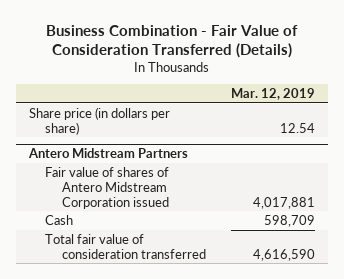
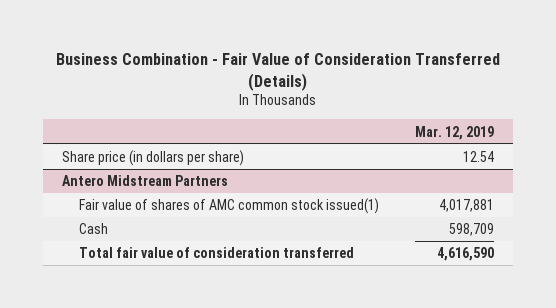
[45,166,170,209] Fair value of shares of Antero Midstream Corporation issued -> [79,198,380,215] Fair value of shares of AMC common stock issued(1)

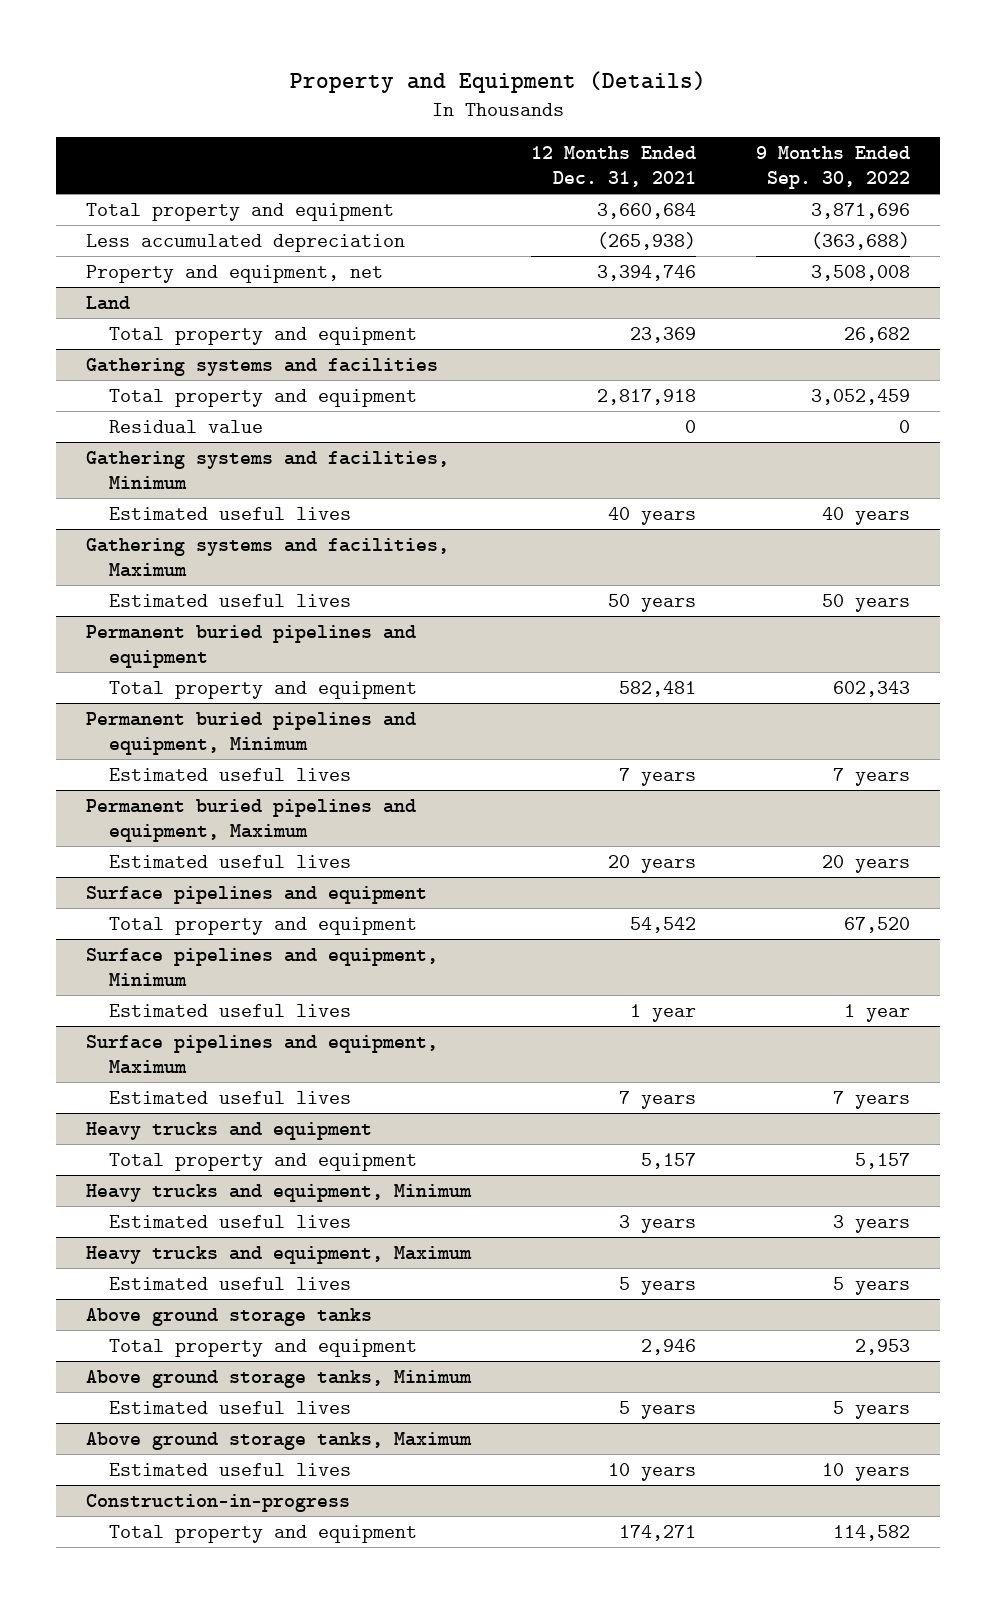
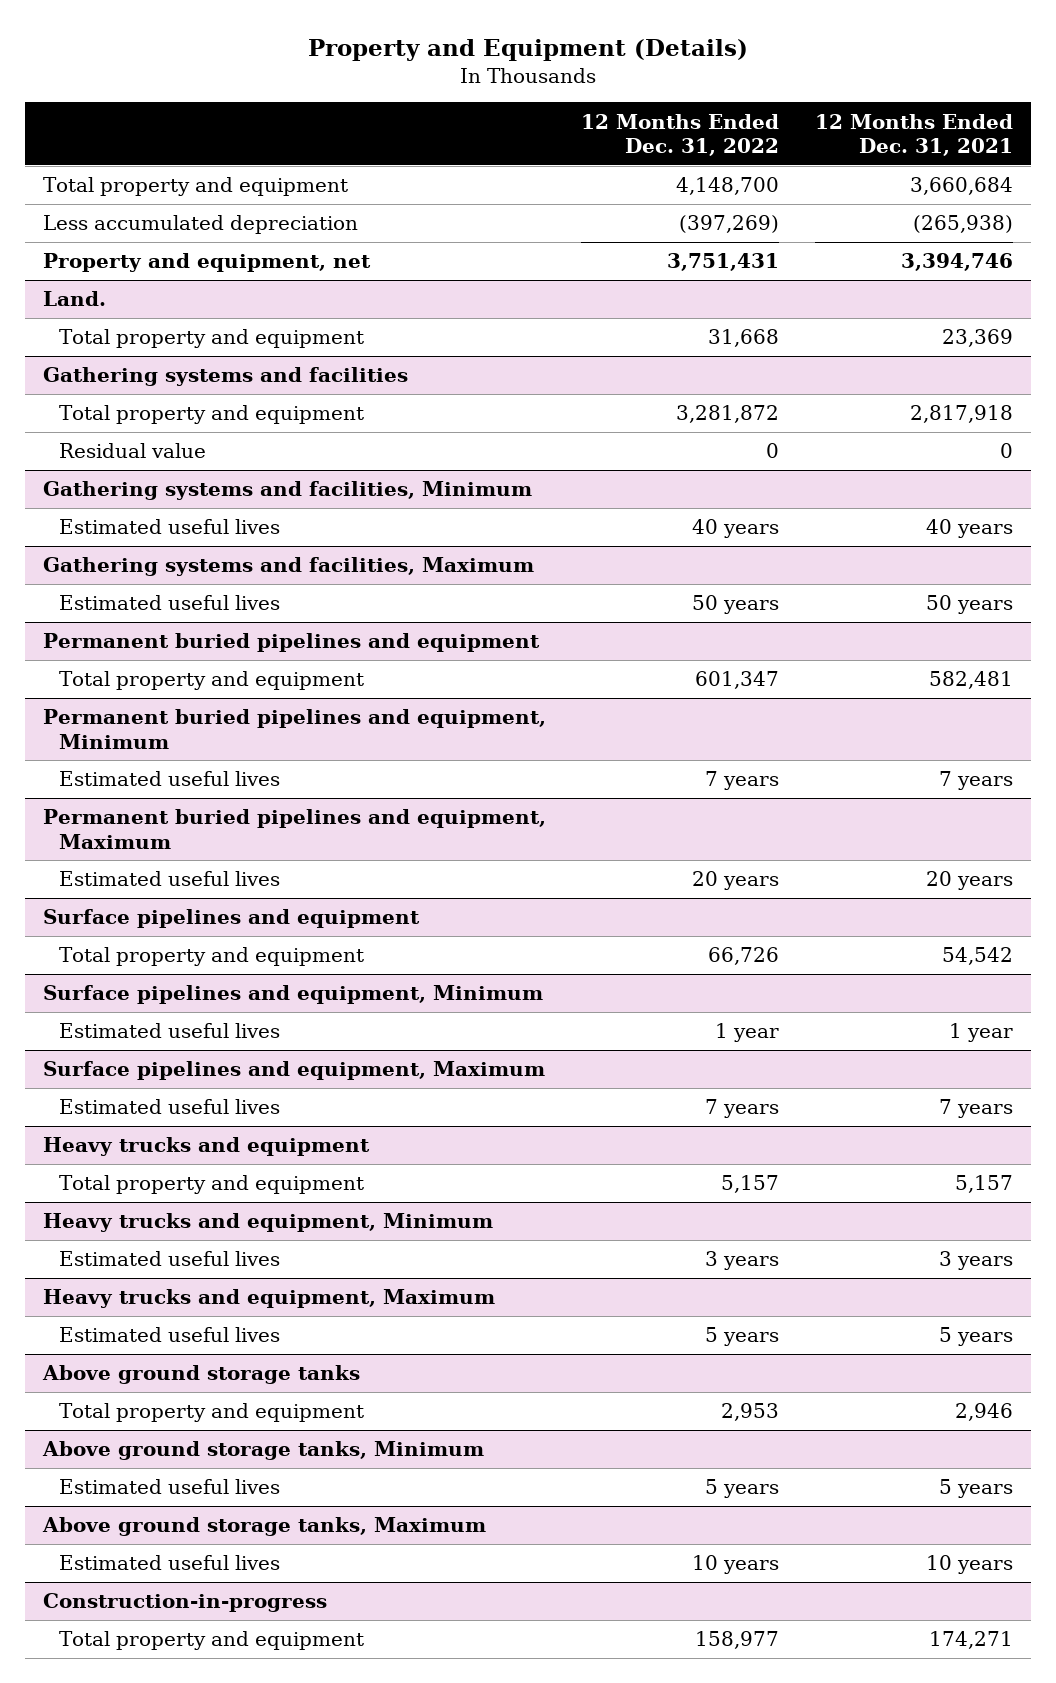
[755,145,910,190] 9 Months Ended Sep. 30, 2022 -> none
none -> [581,113,780,156] 12 Months Ended Dec. 31, 2022
[85,295,130,310] Land -> [42,291,106,307] Land.

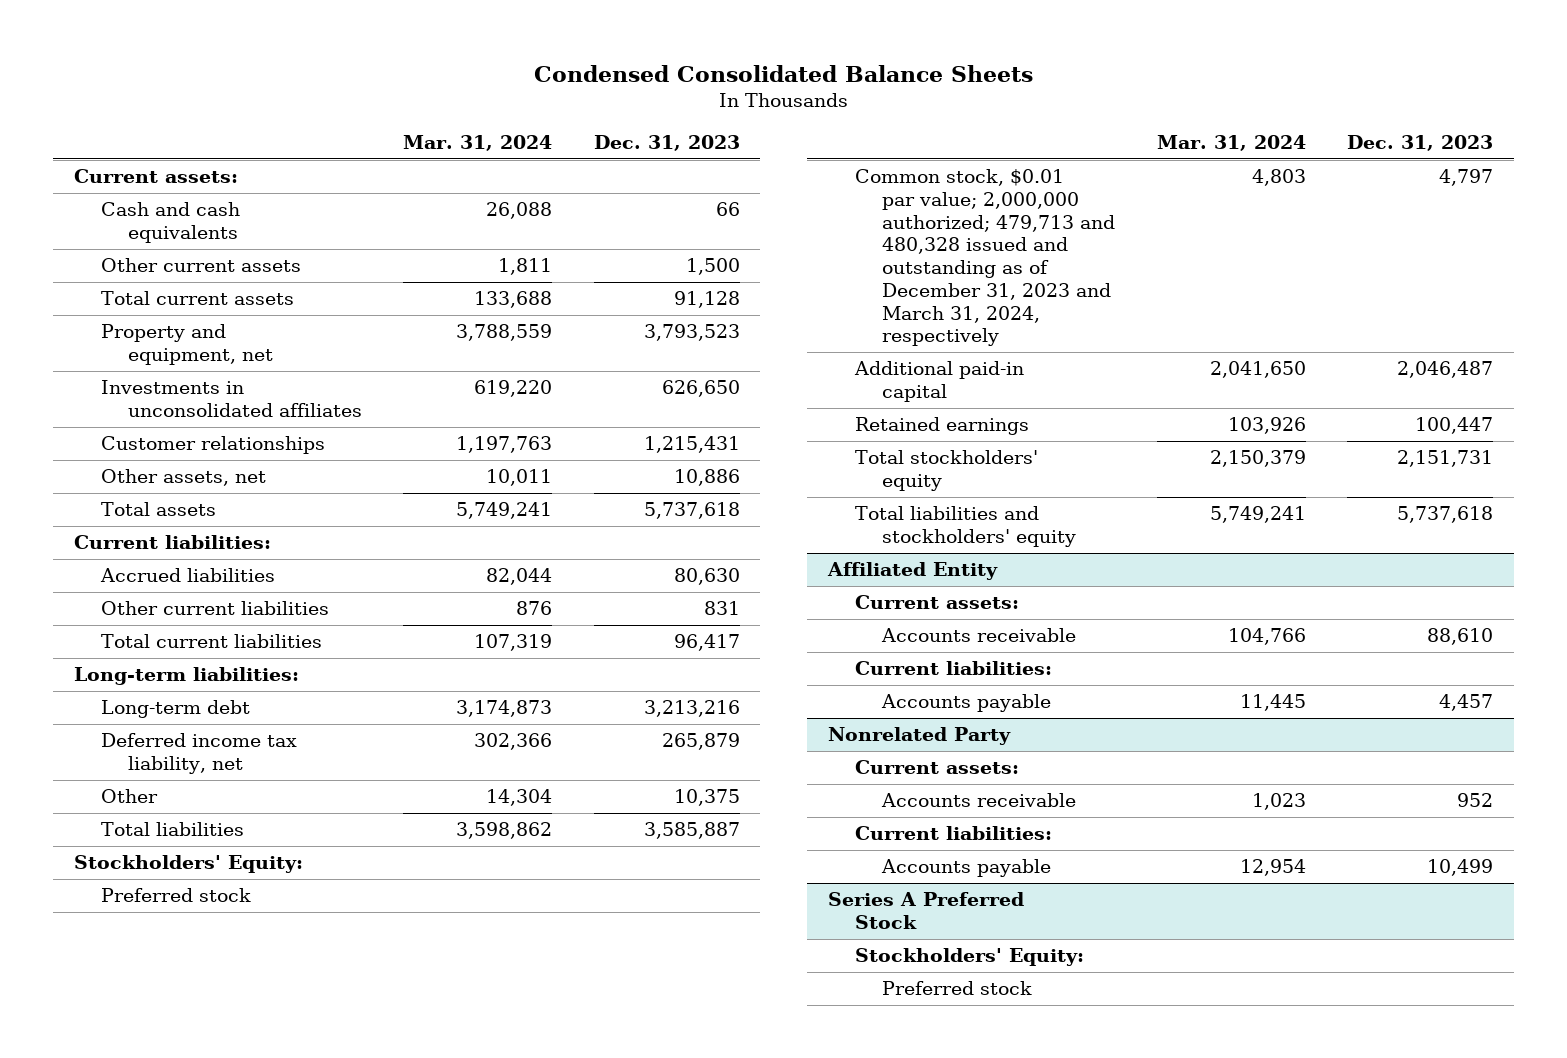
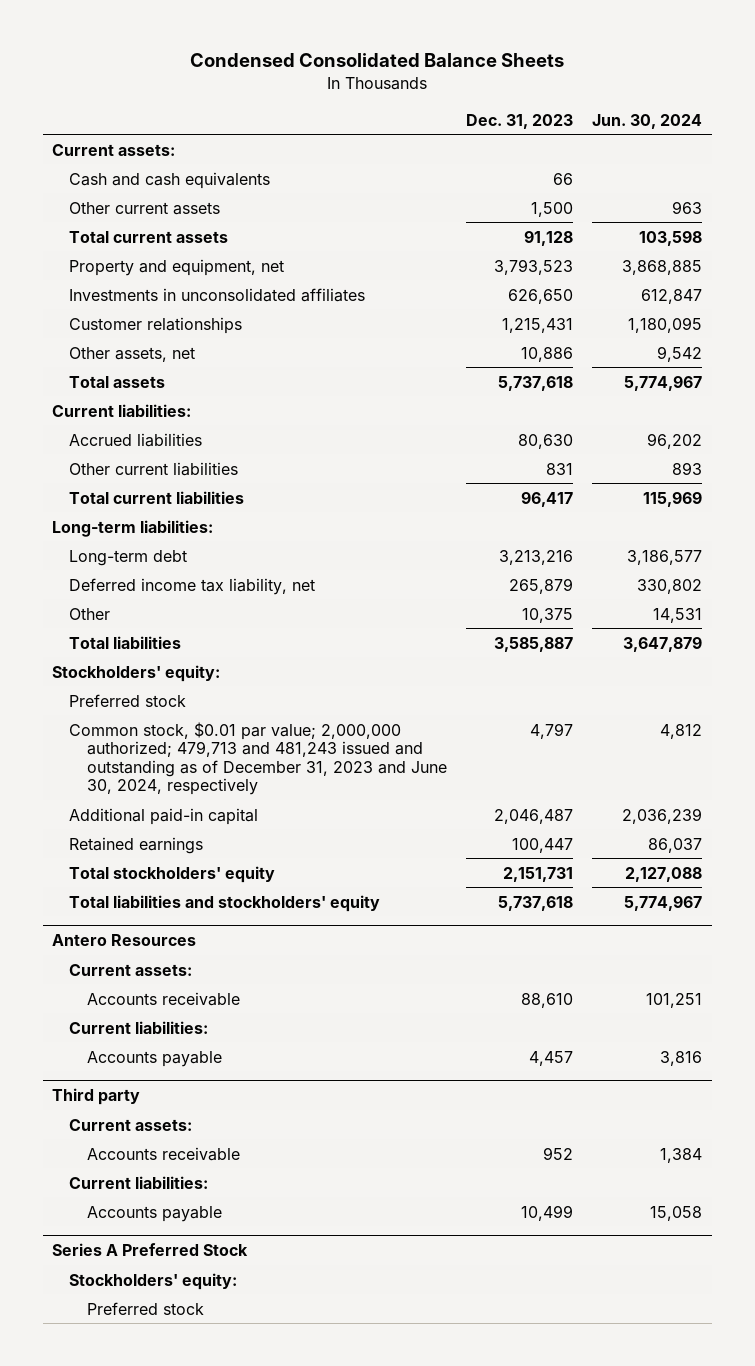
[403,135,553,152] Mar. 31, 2024 -> none
none -> [592,113,703,129] Jun. 30, 2024
[73,855,303,874] Stockholders' Equity: -> [52,664,221,682] Stockholders' equity:
[854,169,1115,347] Common stock, $0.01 par value; 2,000,000 authorized; 479,713 and 480,328 issued and outstanding as of December 31, 2023 and March 31, 2024, respectively -> [69,721,447,796] Common stock, $0.01 par value; 2,000,000 authorized; 479,713 and 481,243 issued and outstanding as of December 31, 2023 and June 30, 2024, respectively
[826,562,998,581] Affiliated Entity -> [52,933,197,946] Antero Resources
[827,727,1011,746] Nonrelated Party -> [52,1087,141,1105] Third party
[854,948,1084,967] Stockholders' Equity: -> [69,1272,238,1290] Stockholders' equity:

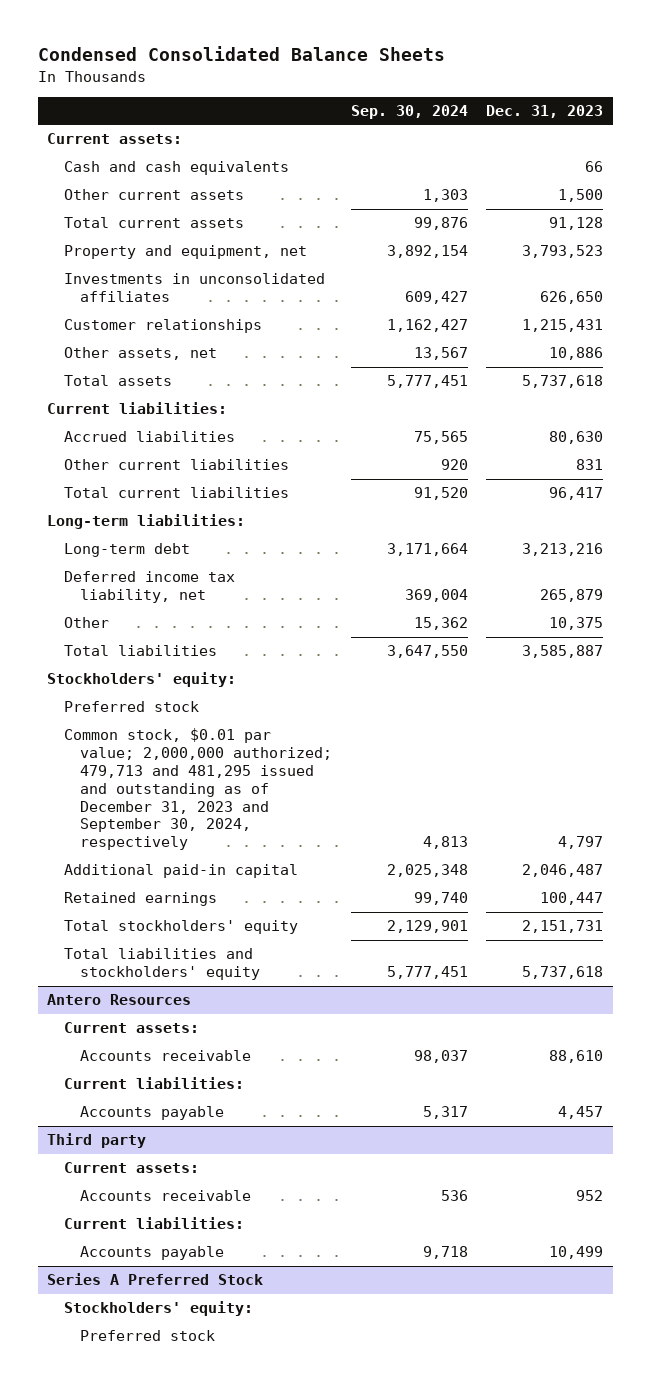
[592,113,703,129] Jun. 30, 2024 -> none
none -> [350,105,468,120] Sep. 30, 2024
[69,721,447,796] Common stock, $0.01 par value; 2,000,000 authorized; 479,713 and 481,243 issued and outstanding as of December 31, 2023 and June 30, 2024, respectively -> [63,728,332,851] Common stock, $0.01 par value; 2,000,000 authorized; 479,713 and 481,295 issued and outstanding as of December 31, 2023 and September 30, 2024, respectively

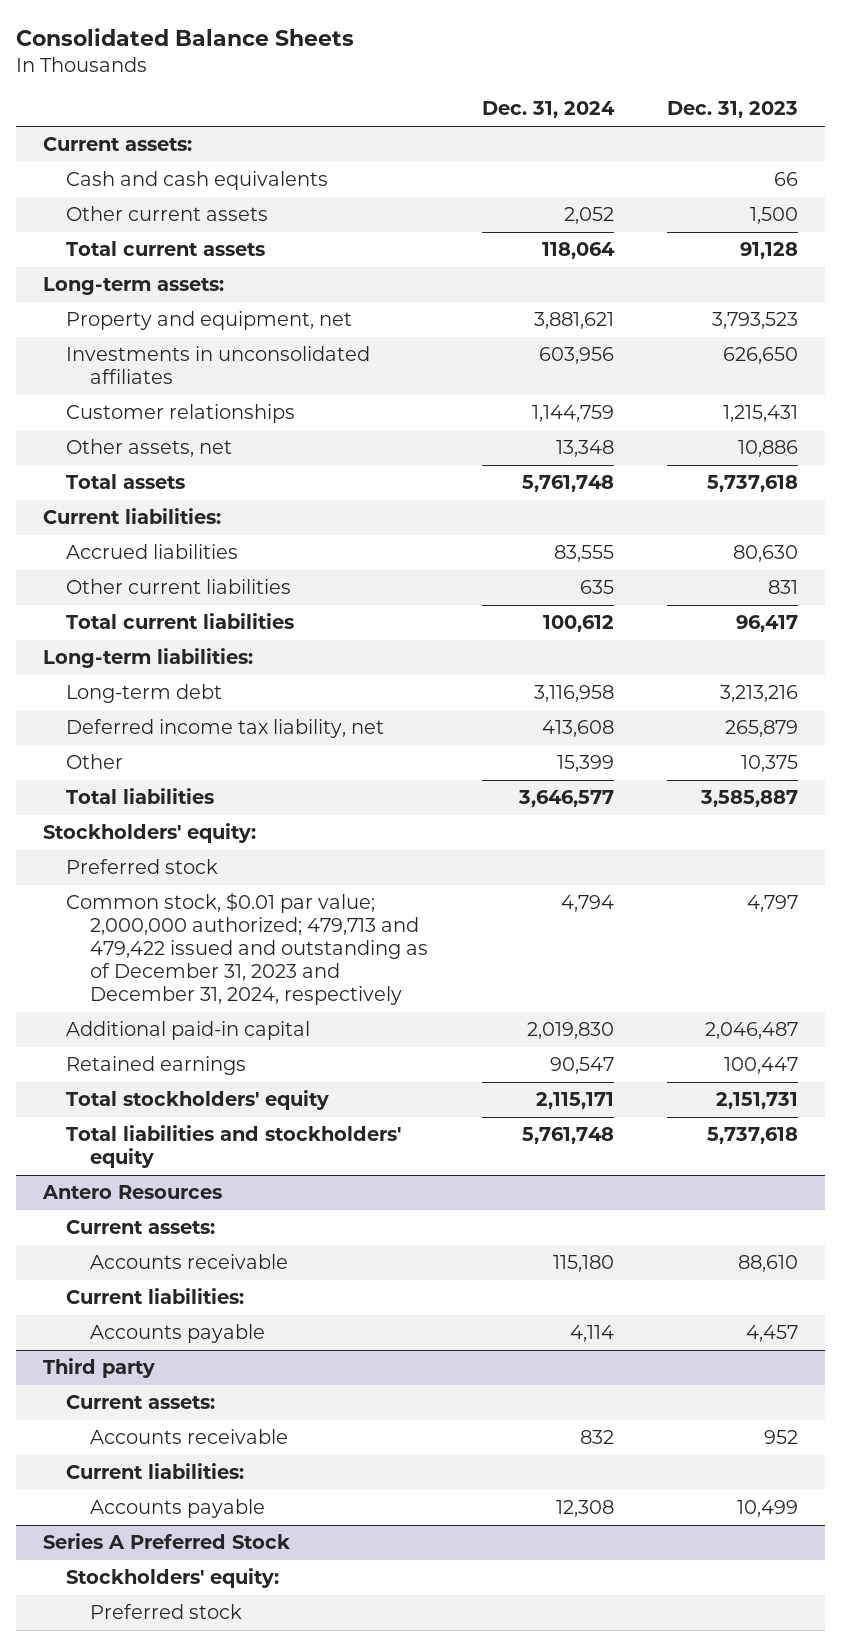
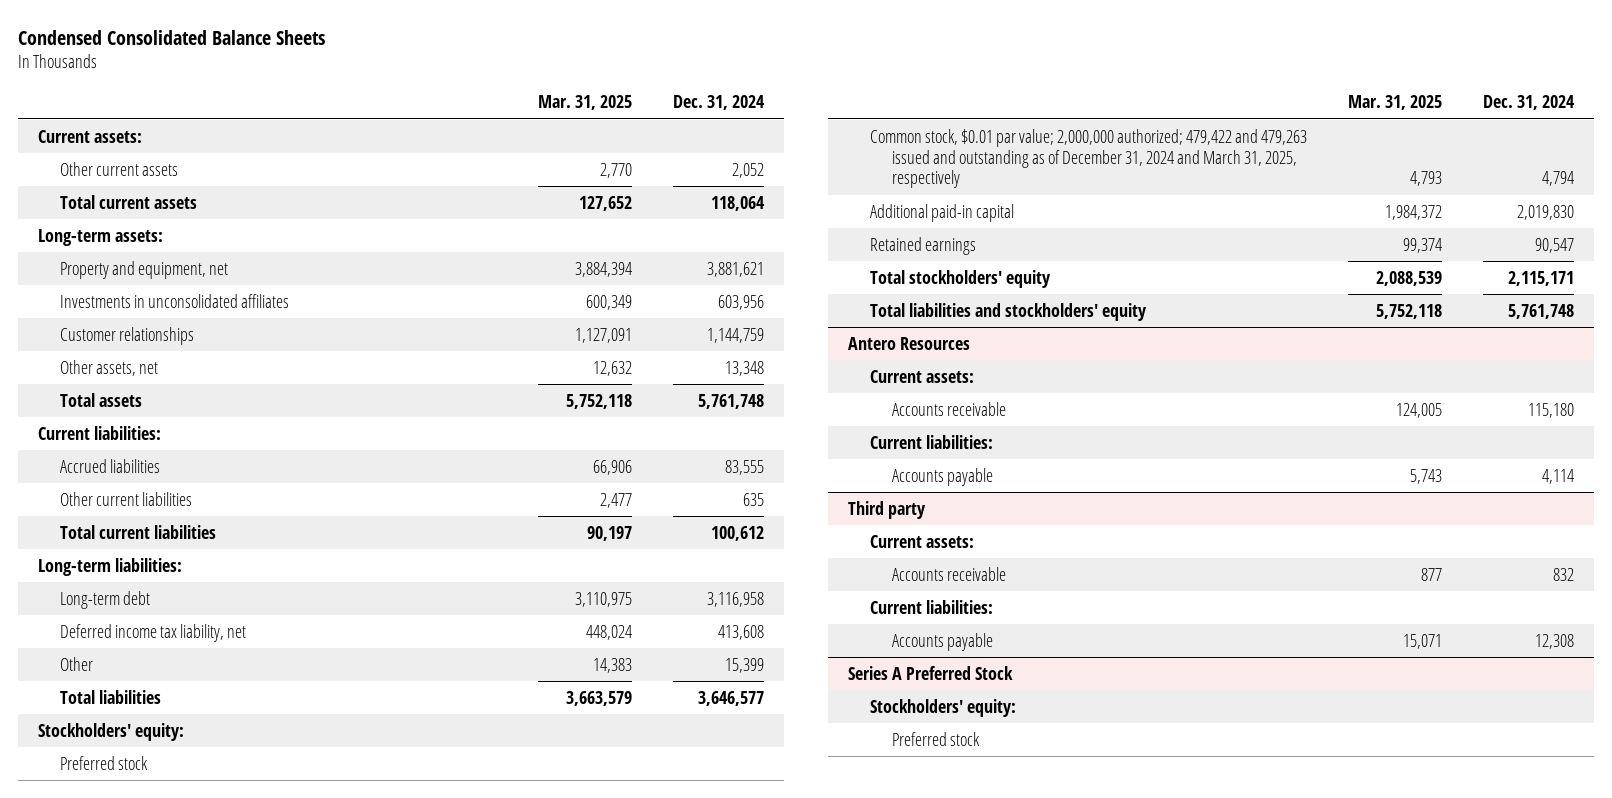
[16,27,355,46] Consolidated Balance Sheets -> [17,29,325,45] Condensed Consolidated Balance Sheets
[667,101,799,119] Dec. 31, 2023 -> none
none -> [538,95,633,111] Mar. 31, 2025
[66,171,329,191] Cash and cash equivalents -> none
[66,892,428,1006] Common stock, $0.01 par value; 2,000,000 authorized; 479,713 and 479,422 issued and outstanding as of December 31, 2023 and December 31, 2024, respectively -> [870,128,1308,189] Common stock, $0.01 par value; 2,000,000 authorized; 479,422 and 479,263 issued and outstanding as of December 31, 2024 and March 31, 2025, respectively

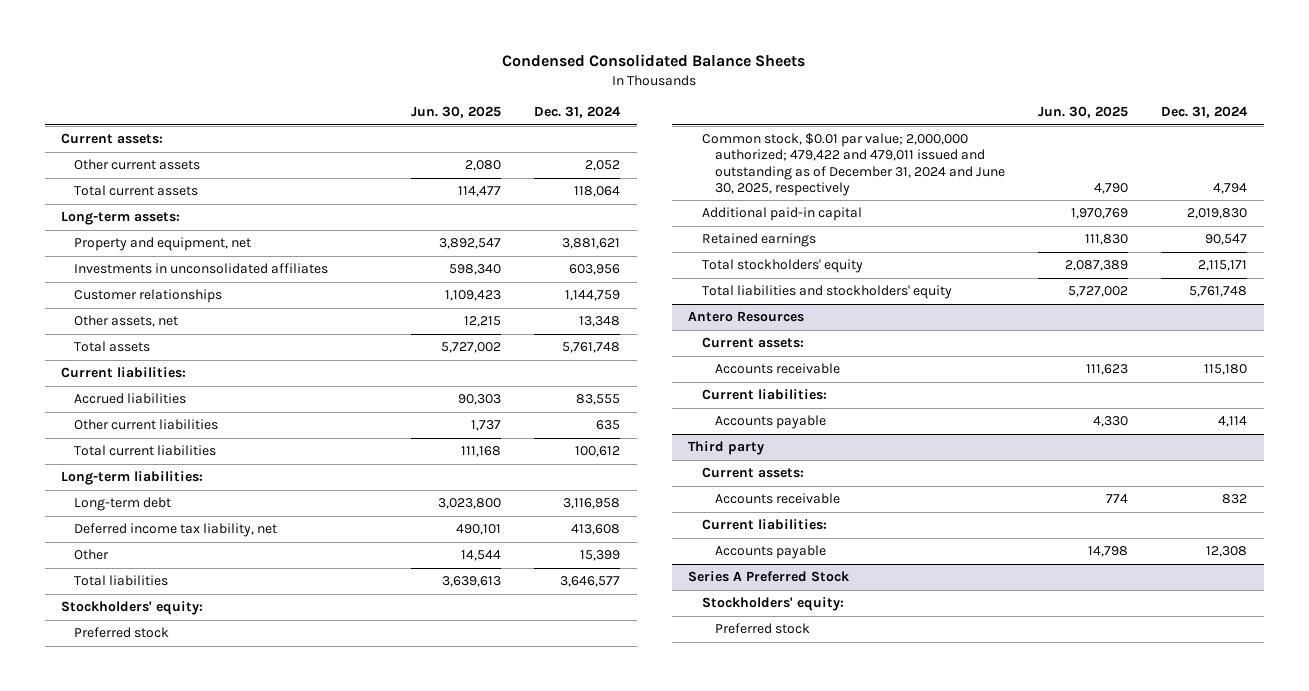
[538,95,633,111] Mar. 31, 2025 -> none
none -> [411,106,502,119] Jun. 30, 2025
[870,128,1308,189] Common stock, $0.01 par value; 2,000,000 authorized; 479,422 and 479,263 issued and outstanding as of December 31, 2024 and March 31, 2025, respectively -> [701,133,1005,196] Common stock, $0.01 par value; 2,000,000 authorized; 479,422 and 479,011 issued and outstanding as of December 31, 2024 and June 30, 2025, respectively

